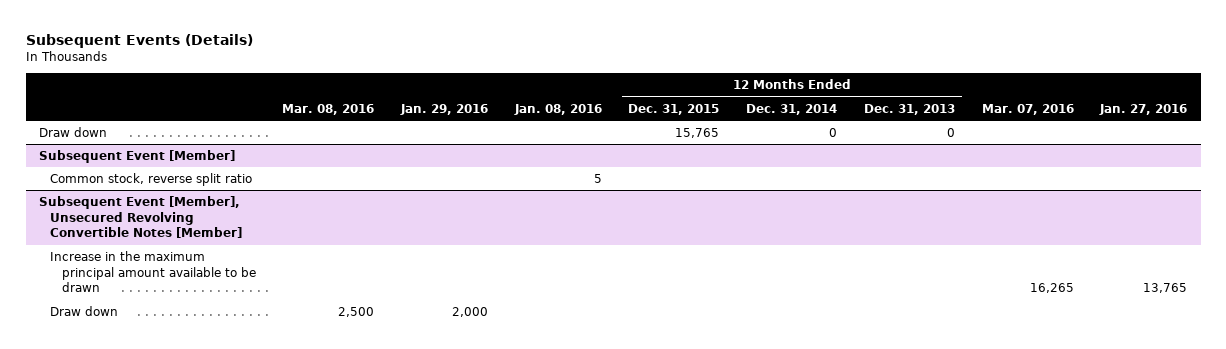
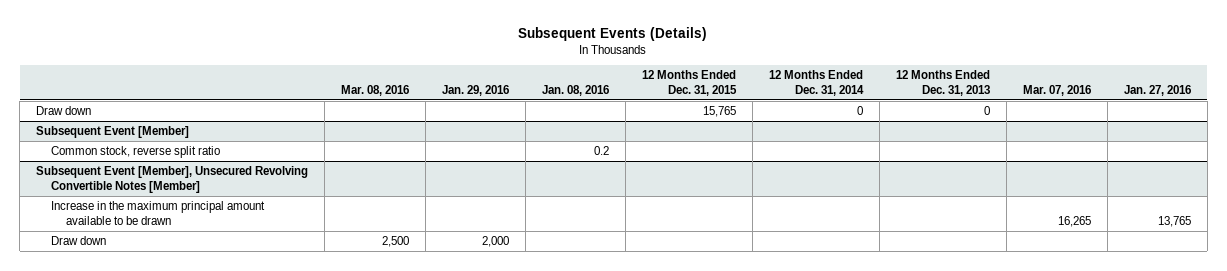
[593,174,602,184] 5 -> [594,145,610,155] 0.2

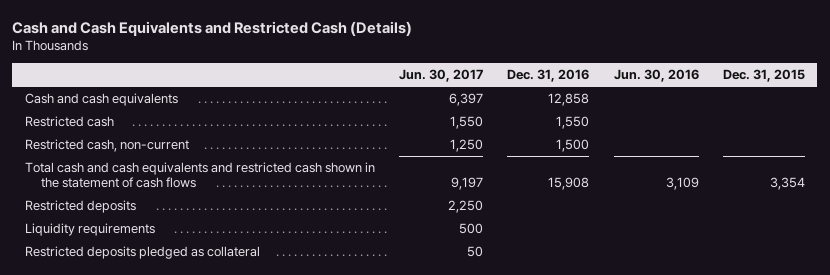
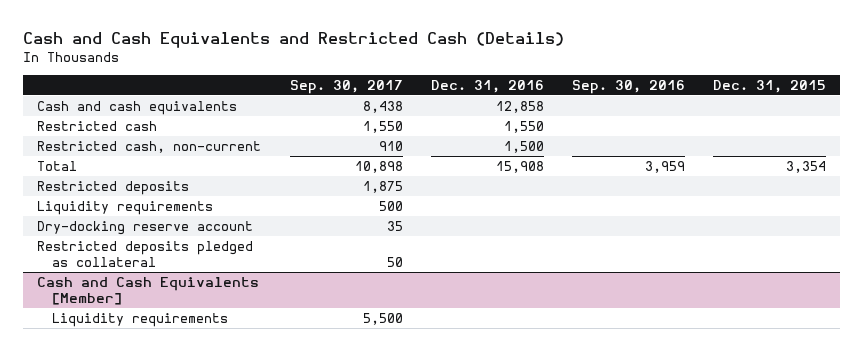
[398,69,483,83] Jun. 30, 2017 -> none
[613,69,699,83] Jun. 30, 2016 -> none
none -> [289,79,403,94] Sep. 30, 2017
none -> [571,79,685,94] Sep. 30, 2016
[24,162,375,189] Total cash and cash equivalents and restricted cash shown in the statement of cash flows -> [37,160,78,171] Total
none -> [37,220,254,235] Dry-docking reserve account
none -> [37,276,260,305] Cash and Cash Equivalents [Member]
none -> [52,312,229,327] Liquidity requirements

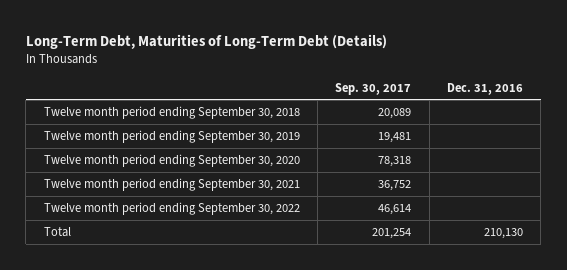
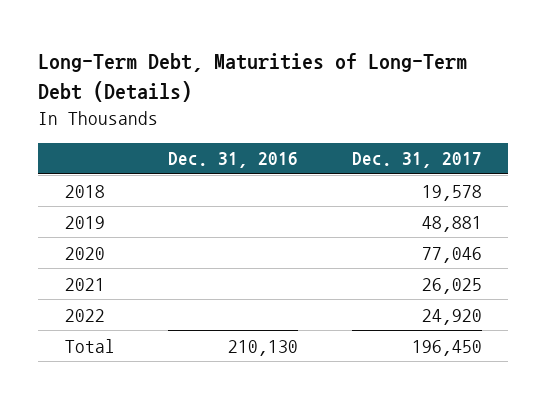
[335,82,412,95] Sep. 30, 2017 -> none
none -> [351,152,482,169] Dec. 31, 2017
[43,106,300,120] Twelve month period ending September 30, 2018 -> [65,184,106,198] 2018
[43,130,300,144] Twelve month period ending September 30, 2019 -> [65,215,106,229] 2019
[43,154,300,168] Twelve month period ending September 30, 2020 -> [65,246,106,260] 2020
[43,178,300,192] Twelve month period ending September 30, 2021 -> [65,277,106,291] 2021
[43,202,300,216] Twelve month period ending September 30, 2022 -> [65,308,106,322] 2022

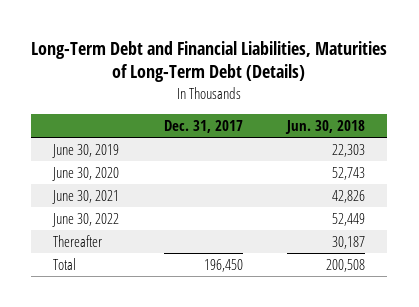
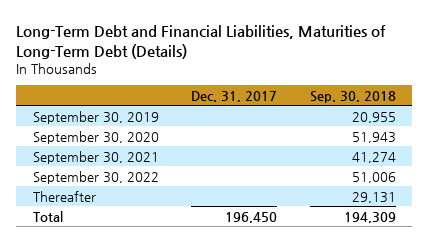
[285,120,366,135] Jun. 30, 2018 -> none
none -> [309,90,396,103] Sep. 30, 2018
[52,143,120,158] June 30, 2019 -> [32,110,159,124] September 30, 2019
[52,166,120,181] June 30, 2020 -> [32,130,159,144] September 30, 2020
[52,189,120,204] June 30, 2021 -> [32,150,159,164] September 30, 2021
[52,212,120,227] June 30, 2022 -> [32,170,159,184] September 30, 2022

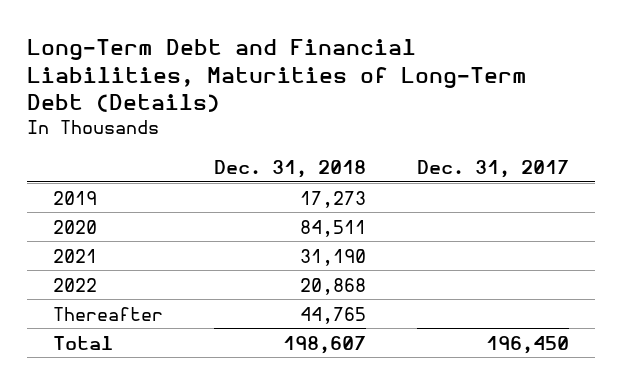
[309,90,396,103] Sep. 30, 2018 -> none
none -> [213,159,366,178] Dec. 31, 2018
[32,110,159,124] September 30, 2019 -> [52,190,97,205] 2019
[32,130,159,144] September 30, 2020 -> [52,219,97,234] 2020
[32,150,159,164] September 30, 2021 -> [52,248,97,263] 2021
[32,170,159,184] September 30, 2022 -> [52,277,97,292] 2022

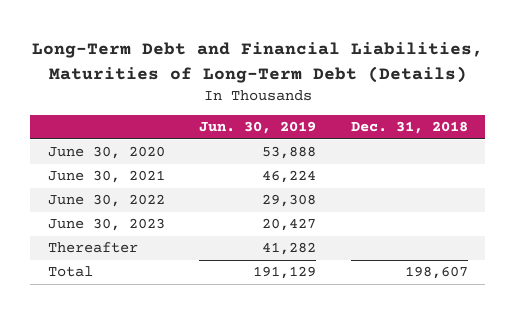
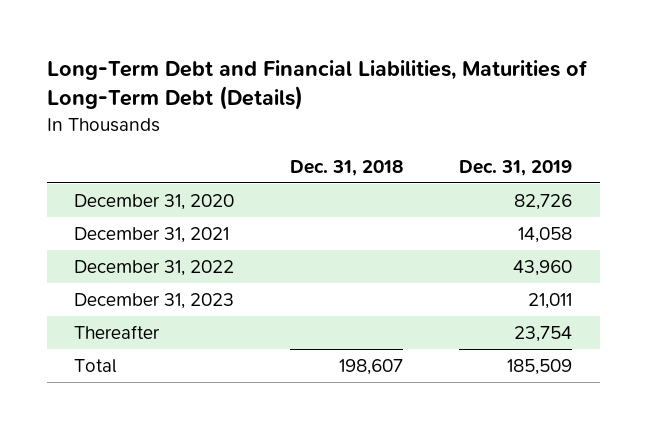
[199,121,317,135] Jun. 30, 2019 -> none
none -> [459,159,573,176] Dec. 31, 2019
[47,146,165,160] June 30, 2020 -> [74,194,235,211] December 31, 2020
[47,170,165,184] June 30, 2021 -> [74,227,230,244] December 31, 2021
[47,194,165,208] June 30, 2022 -> [74,260,235,277] December 31, 2022
[47,218,165,232] June 30, 2023 -> [74,293,235,310] December 31, 2023

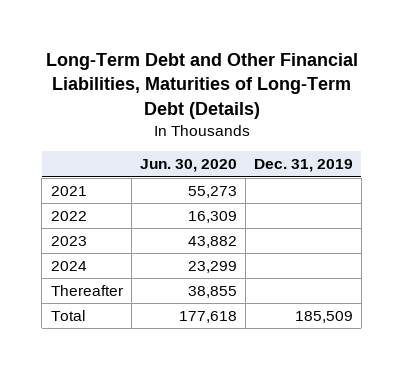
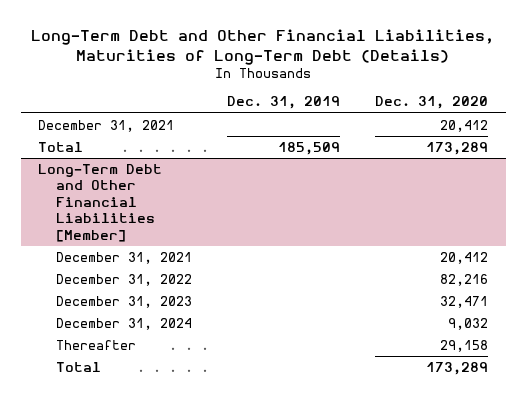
[139,159,237,173] Jun. 30, 2020 -> none
none -> [375,96,489,110] Dec. 31, 2020
[50,211,87,222] 2022 -> none
[50,236,87,247] 2023 -> none
[50,261,87,272] 2024 -> none
[50,285,123,297] Thereafter -> none
[50,186,87,197] 2021 -> [38,119,175,132] December 31, 2021
none -> [38,163,163,242] Long-Term Debt and Other Financial Liabilities [Member]
none -> [55,251,192,264] December 31, 2021
none -> [55,273,192,286] December 31, 2022
none -> [55,295,192,308] December 31, 2023
none -> [55,317,192,330] December 31, 2024
none -> [55,339,136,350] Thereafter
none -> [55,361,101,372] Total

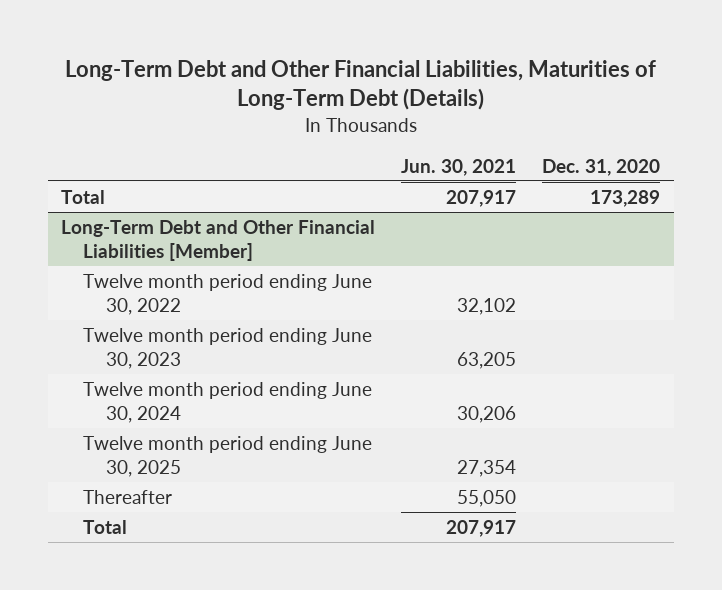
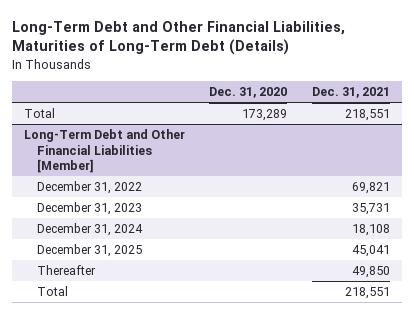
[401,158,517,176] Jun. 30, 2021 -> none
none -> [311,87,390,99] Dec. 31, 2021
[83,273,373,316] Twelve month period ending June 30, 2022 -> [37,181,143,195] December 31, 2022
[83,327,373,370] Twelve month period ending June 30, 2023 -> [37,202,143,216] December 31, 2023
[83,381,373,424] Twelve month period ending June 30, 2024 -> [37,223,144,237] December 31, 2024
[83,435,373,478] Twelve month period ending June 30, 2025 -> [37,244,143,258] December 31, 2025

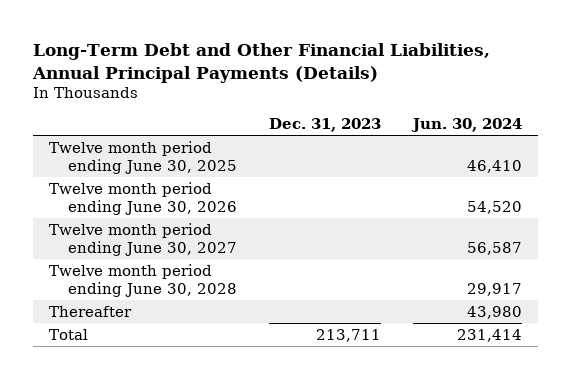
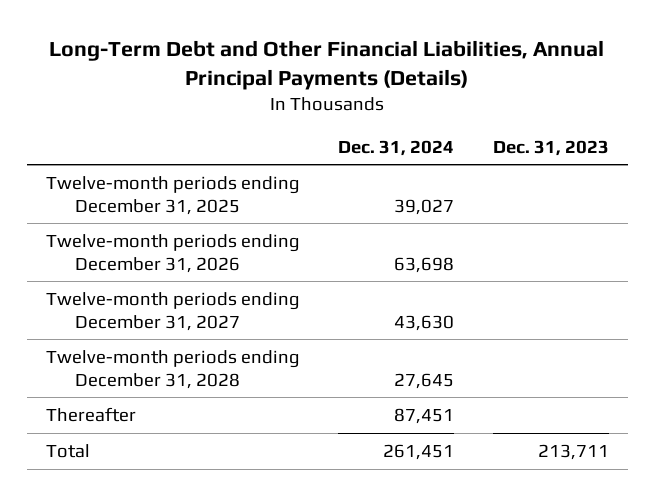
[411,118,523,133] Jun. 30, 2024 -> none
none -> [338,139,455,156] Dec. 31, 2024
[49,140,238,174] Twelve month period ending June 30, 2025 -> [45,175,300,215] Twelve-month periods ending December 31, 2025
[49,181,238,215] Twelve month period ending June 30, 2026 -> [45,233,300,273] Twelve-month periods ending December 31, 2026
[49,222,238,256] Twelve month period ending June 30, 2027 -> [45,291,300,331] Twelve-month periods ending December 31, 2027
[49,263,238,297] Twelve month period ending June 30, 2028 -> [45,349,300,389] Twelve-month periods ending December 31, 2028

